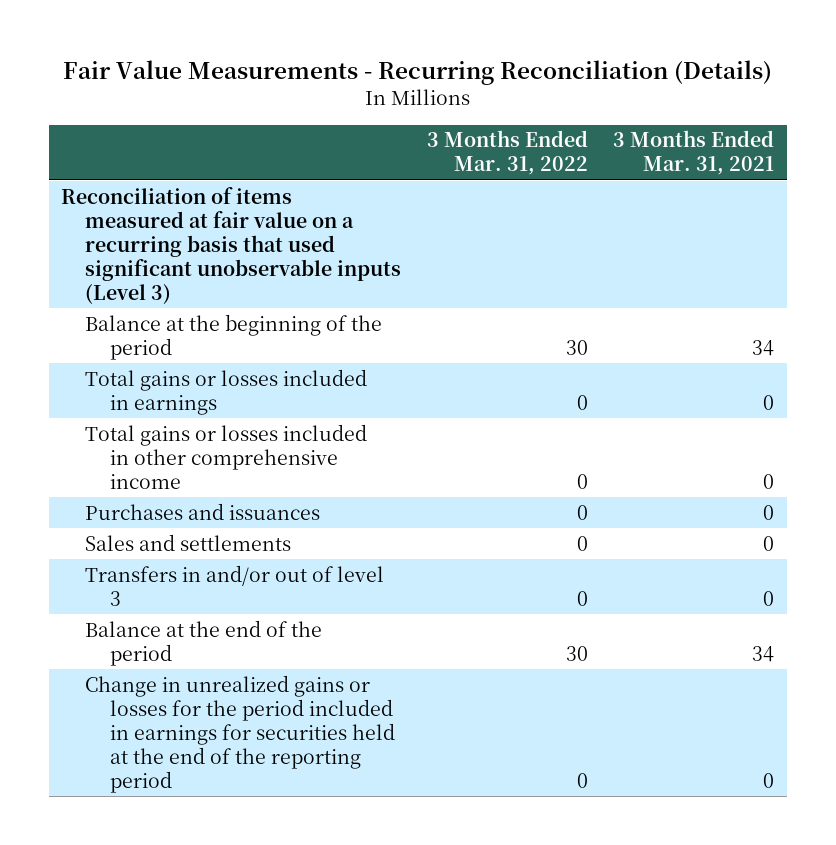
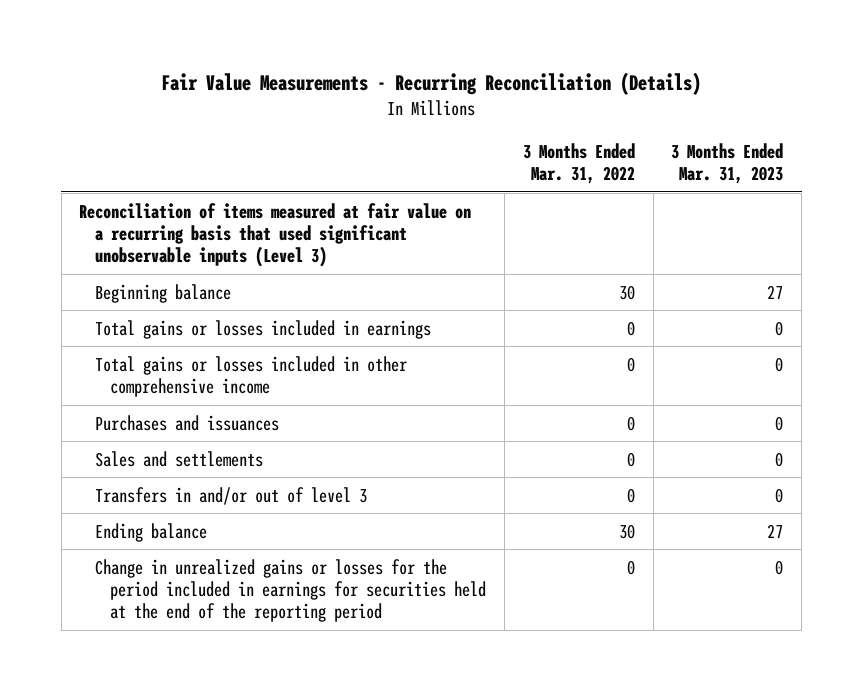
[613,130,775,176] 3 Months Ended Mar. 31, 2021 -> none
none -> [671,142,784,184] 3 Months Ended Mar. 31, 2023
[85,313,383,360] Balance at the beginning of the period -> [94,283,231,303] Beginning balance
[85,619,323,666] Balance at the end of the period -> [94,522,207,542] Ending balance

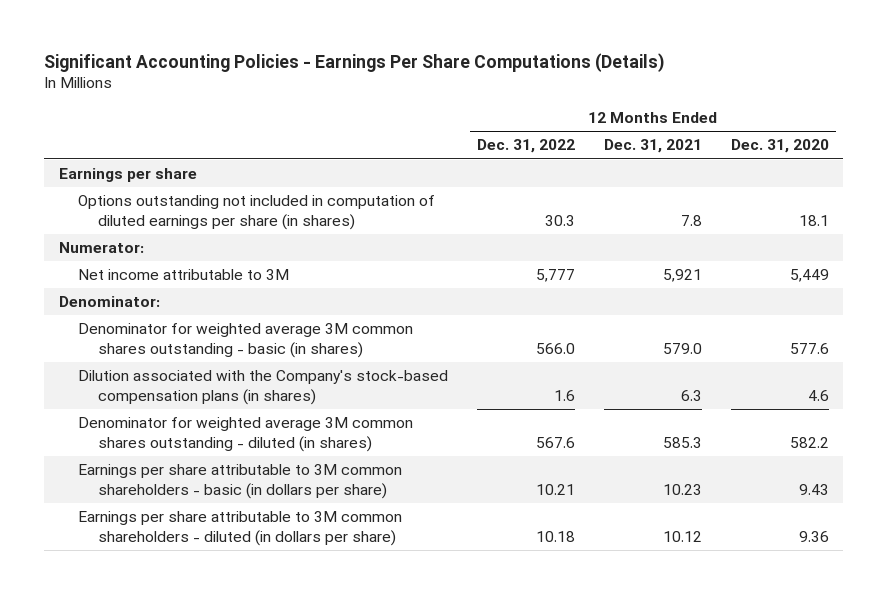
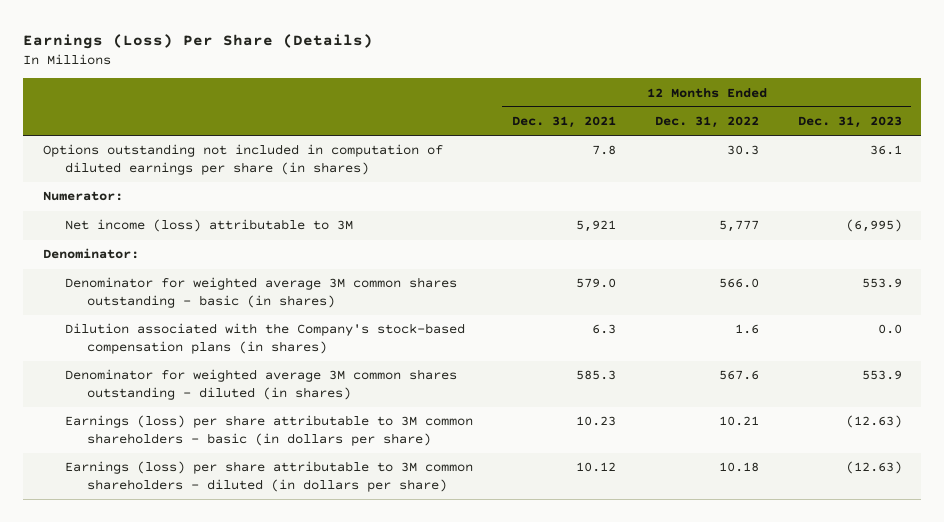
[44,52,666,72] Significant Accounting Policies - Earnings Per Share Computations (Details) -> [23,34,374,50] Earnings (Loss) Per Share (Details)
[730,139,829,154] Dec. 31, 2020 -> none
none -> [797,116,902,129] Dec. 31, 2023
[58,168,197,183] Earnings per share -> none
[78,269,290,281] Net income attributable to 3M -> [64,219,353,233] Net income (loss) attributable to 3M
[78,464,403,499] Earnings per share attributable to 3M common shareholders - basic (in dollars per share) -> [64,415,473,447] Earnings (loss) per share attributable to 3M common shareholders - basic (in dollars per share)
[78,511,403,546] Earnings per share attributable to 3M common shareholders - diluted (in dollars per share) -> [64,461,473,493] Earnings (loss) per share attributable to 3M common shareholders - diluted (in dollars per share)

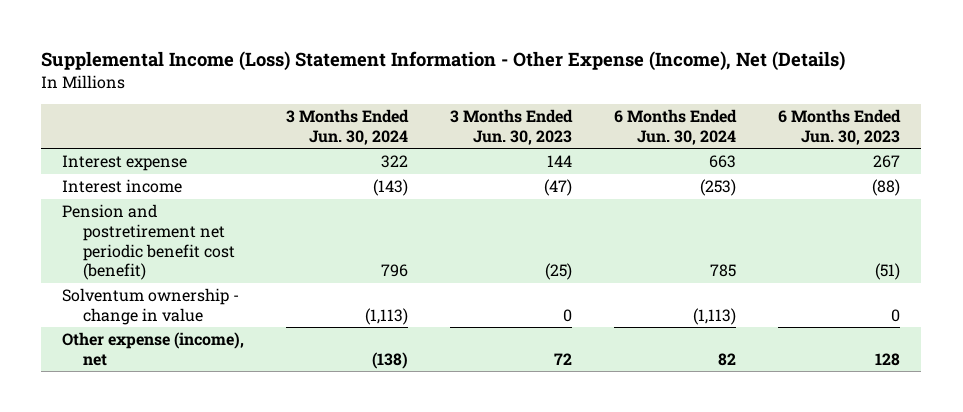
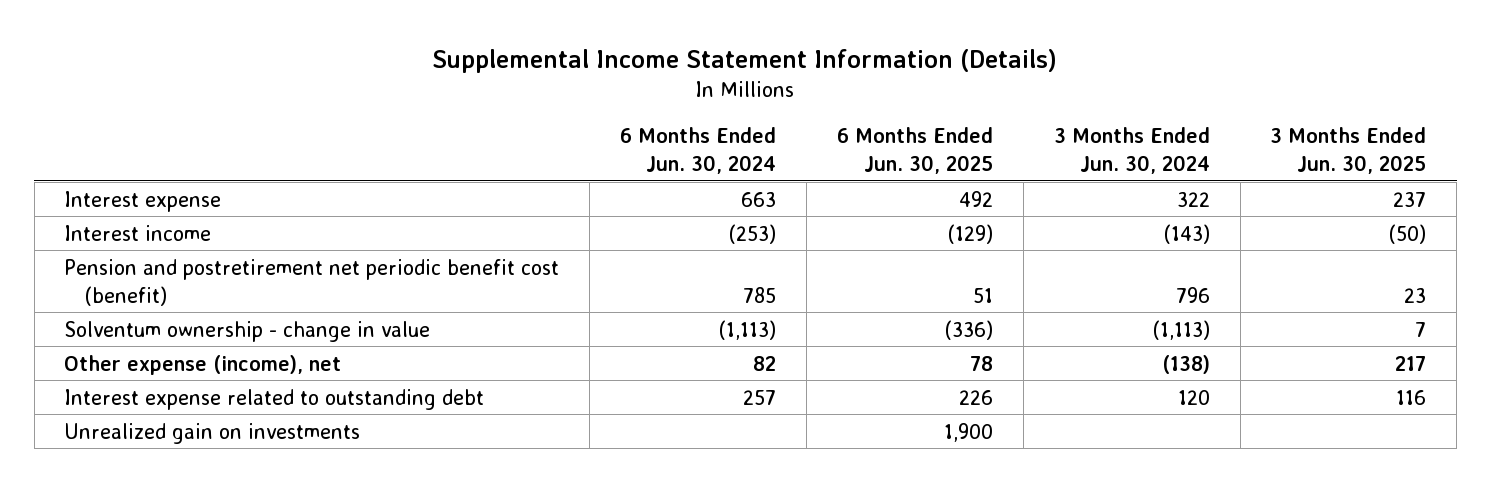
[41,51,846,72] Supplemental Income (Loss) Statement Information - Other Expense (Income), Net (Details) -> [432,48,1058,73] Supplemental Income Statement Information (Details)
[450,108,574,145] 3 Months Ended Jun. 30, 2023 -> none
[778,108,902,145] 6 Months Ended Jun. 30, 2023 -> none
none -> [836,126,993,174] 6 Months Ended Jun. 30, 2025
none -> [1270,126,1427,174] 3 Months Ended Jun. 30, 2025
none -> [64,388,485,410] Interest expense related to outstanding debt
none -> [64,422,361,444] Unrealized gain on investments

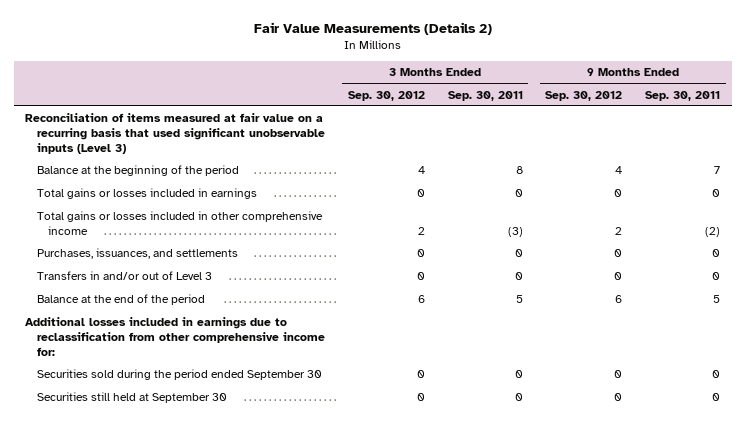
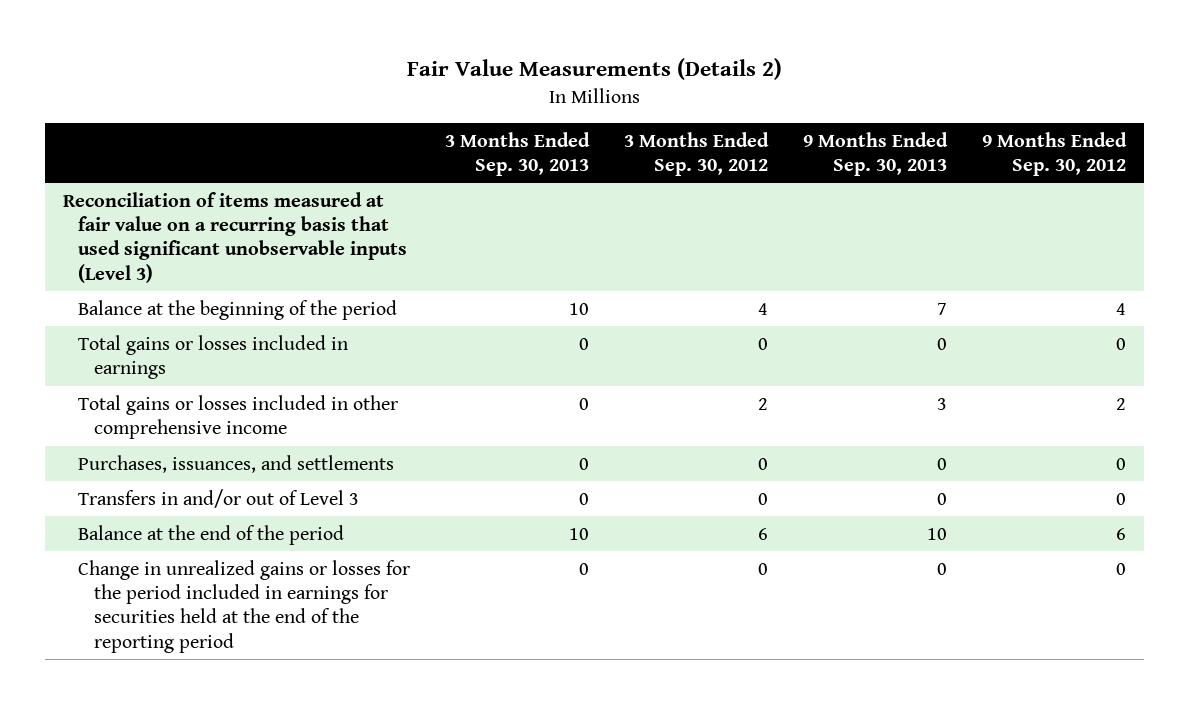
[447,90,523,101] Sep. 30, 2011 -> none
[645,90,721,101] Sep. 30, 2011 -> none
none -> [445,131,591,176] 3 Months Ended Sep. 30, 2013
none -> [803,131,949,176] 9 Months Ended Sep. 30, 2013
[25,317,325,357] Additional losses included in earnings due to reclassification from other comprehensive income for: -> none
[36,369,322,381] Securities sold during the period ended September 30 -> none
[36,392,227,404] Securities still held at September 30 -> none
none -> [78,559,411,653] Change in unrealized gains or losses for the period included in earnings for securities held at the end of the reporting period

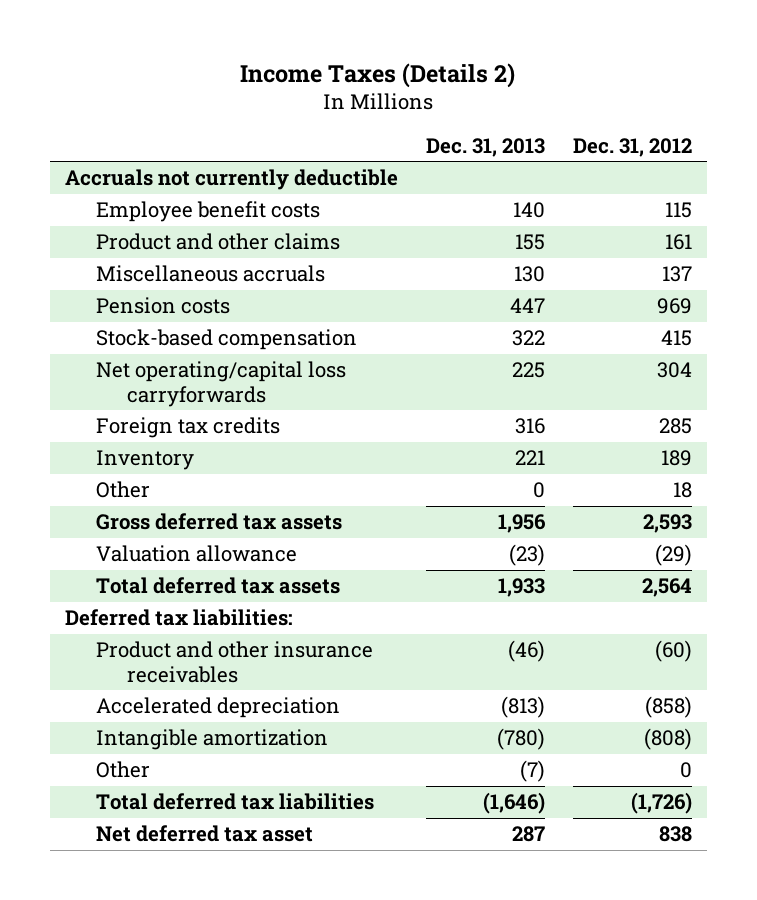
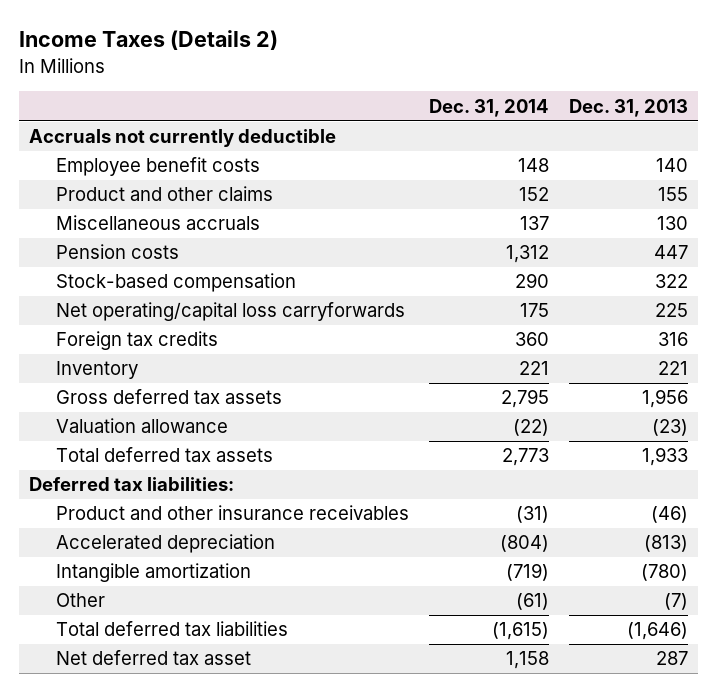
[573,137,693,157] Dec. 31, 2012 -> none
none -> [428,98,549,117] Dec. 31, 2014
[95,481,150,499] Other -> none

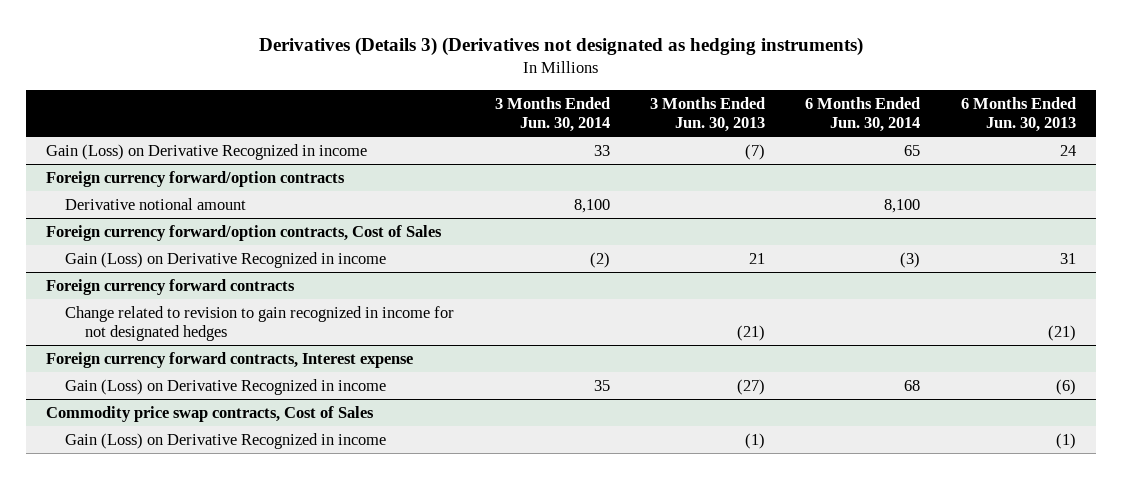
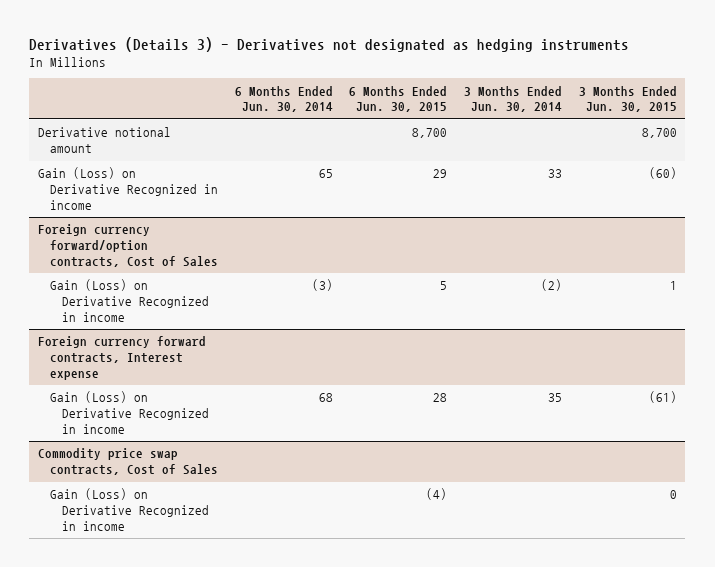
[258,37,863,57] Derivatives (Details 3) (Derivatives not designated as hedging instruments) -> [29,36,630,52] Derivatives (Details 3) - Derivatives not designated as hedging instruments
[649,96,765,132] 3 Months Ended Jun. 30, 2013 -> none
[960,96,1076,132] 6 Months Ended Jun. 30, 2013 -> none
none -> [349,85,448,113] 6 Months Ended Jun. 30, 2015
none -> [578,85,677,113] 3 Months Ended Jun. 30, 2015
none -> [37,127,171,154] Derivative notional amount
[45,170,345,187] Foreign currency forward/option contracts -> none
[65,197,247,210] Derivative notional amount -> none
[45,278,295,295] Foreign currency forward contracts -> none
[65,305,455,341] Change related to revision to gain recognized in income for not designated hedges -> none

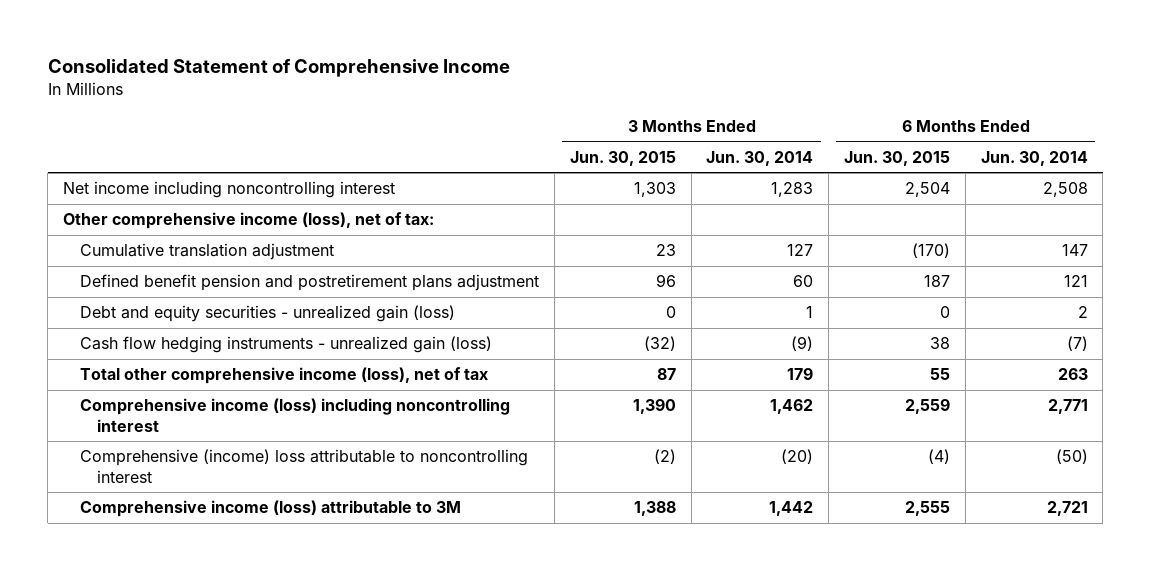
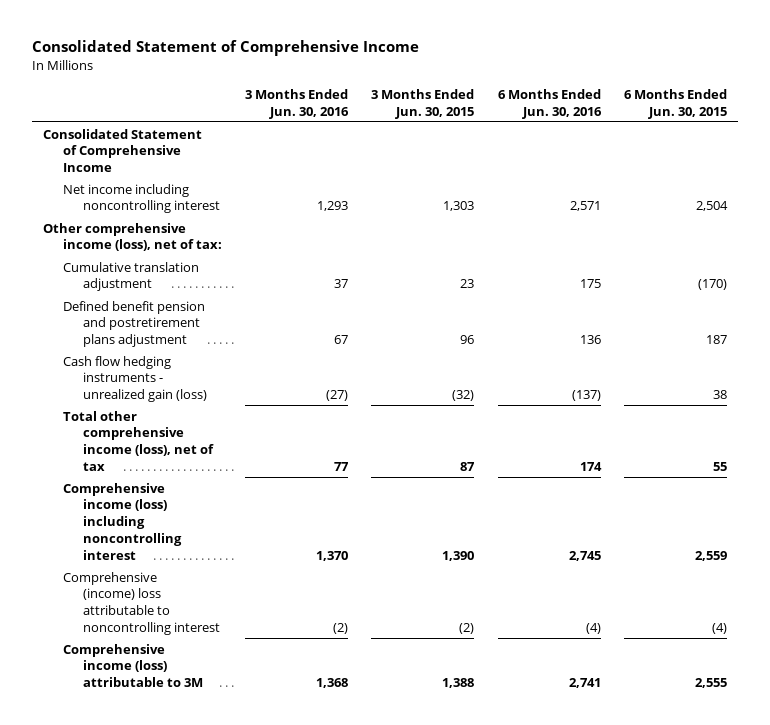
[706,150,814,166] Jun. 30, 2014 -> none
[980,150,1088,166] Jun. 30, 2014 -> none
none -> [245,88,350,119] 3 Months Ended Jun. 30, 2016
none -> [497,88,602,119] 6 Months Ended Jun. 30, 2016
none -> [43,128,203,173] Consolidated Statement of Comprehensive Income
[80,305,456,323] Debt and equity securities - unrealized gain (loss) -> none

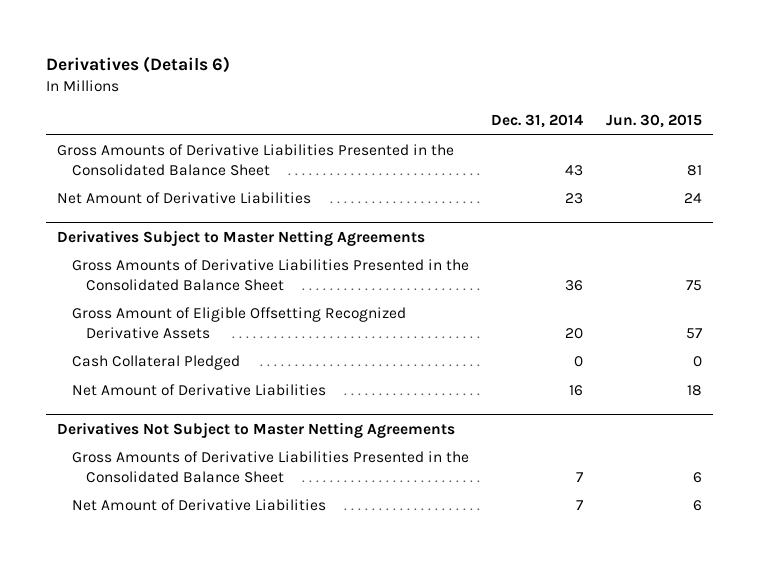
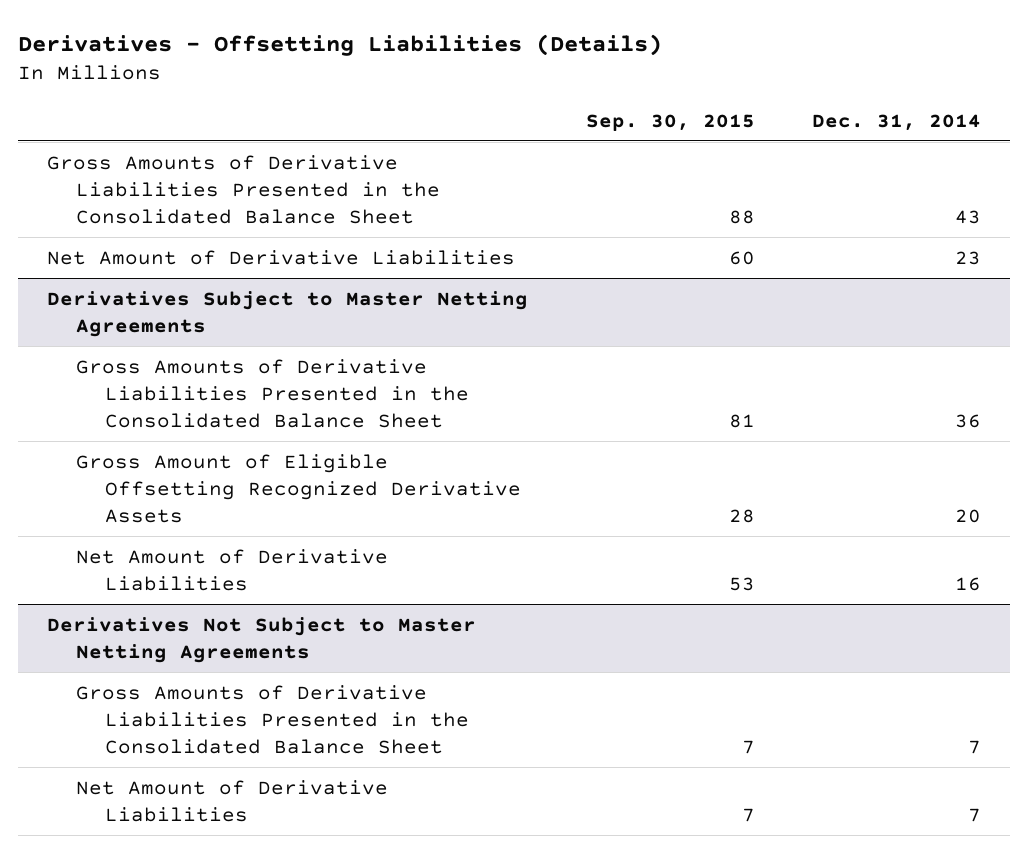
[46,56,231,74] Derivatives (Details 6) -> [18,33,663,56] Derivatives - Offsetting Liabilities (Details)
[605,114,702,129] Jun. 30, 2015 -> none
none -> [585,113,755,131] Sep. 30, 2015
[71,355,240,371] Cash Collateral Pledged -> none

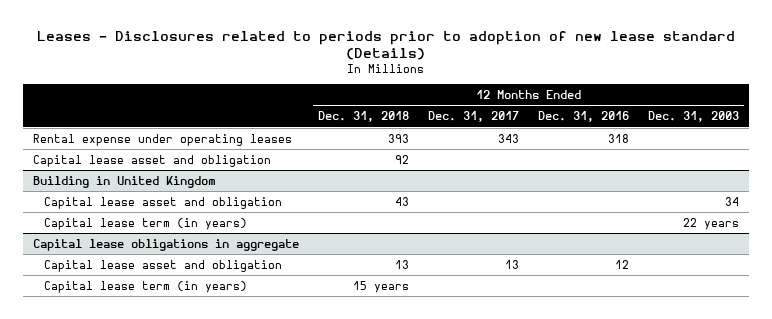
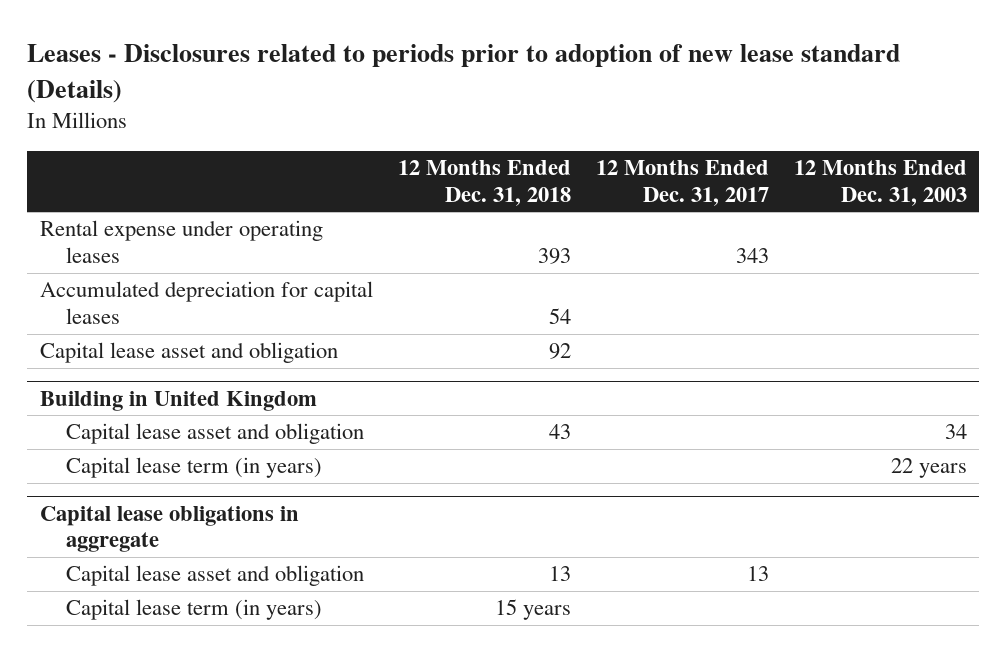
[538,111,630,123] Dec. 31, 2016 -> none
none -> [39,281,373,325] Accumulated depreciation for capital leases

